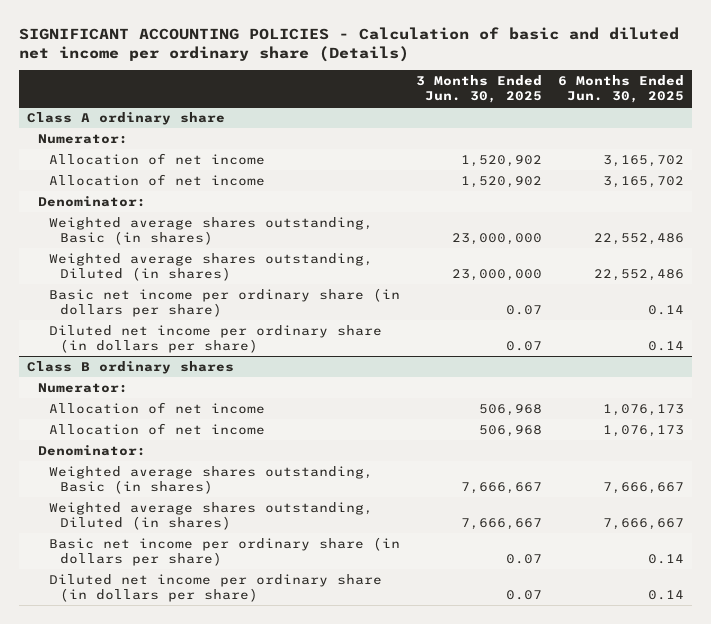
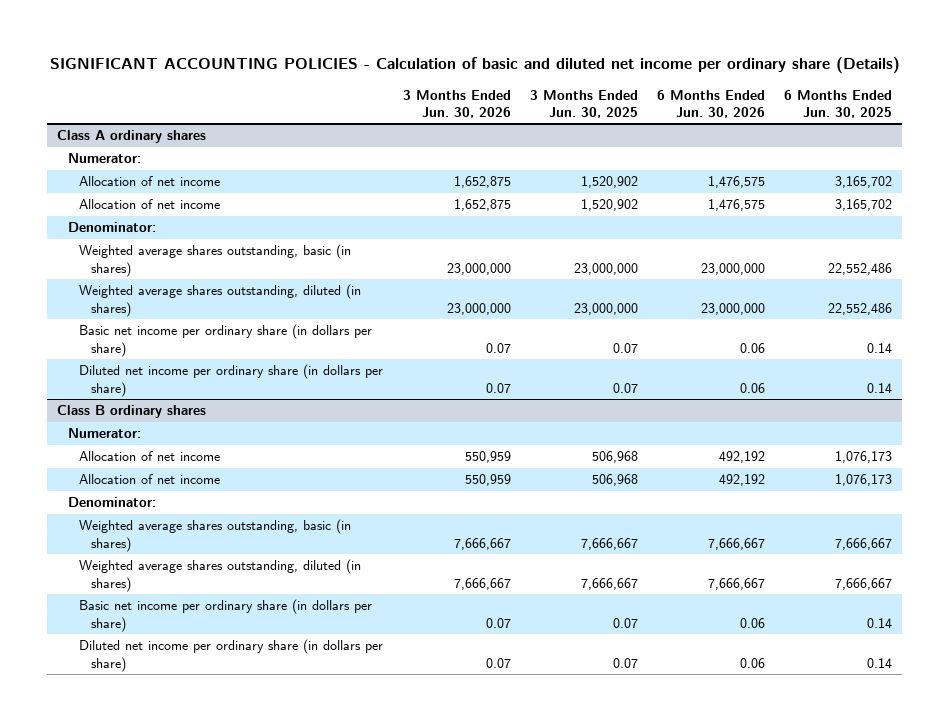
none -> [402,89,511,118] 3 Months Ended Jun. 30, 2026
none -> [657,89,766,118] 6 Months Ended Jun. 30, 2026
[27,111,226,125] Class A ordinary share -> [56,130,206,144] Class A ordinary shares
[49,216,374,245] Weighted average shares outstanding, Basic (in shares) -> [79,244,352,277] Weighted average shares outstanding, basic (in shares)
[49,252,374,281] Weighted average shares outstanding, Diluted (in shares) -> [79,284,362,317] Weighted average shares outstanding, diluted (in shares)
[49,465,374,494] Weighted average shares outstanding, Basic (in shares) -> [79,519,352,552] Weighted average shares outstanding, basic (in shares)
[49,501,374,530] Weighted average shares outstanding, Diluted (in shares) -> [79,559,362,592] Weighted average shares outstanding, diluted (in shares)

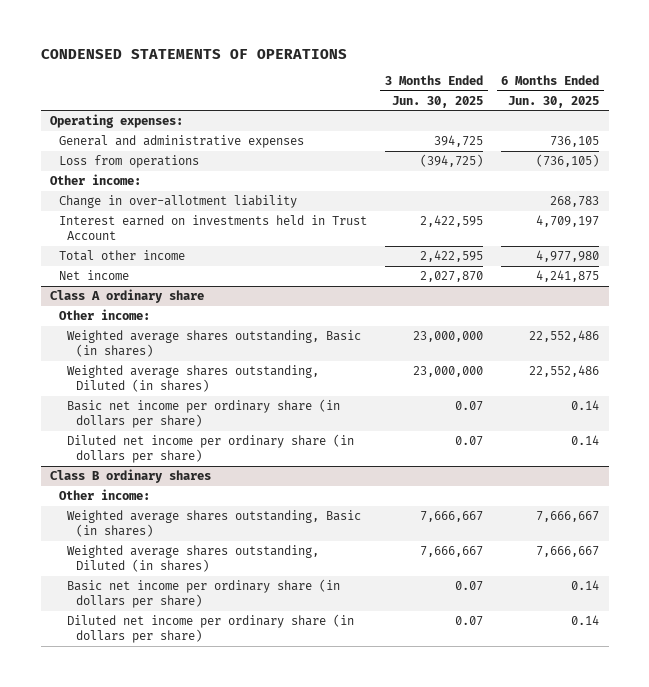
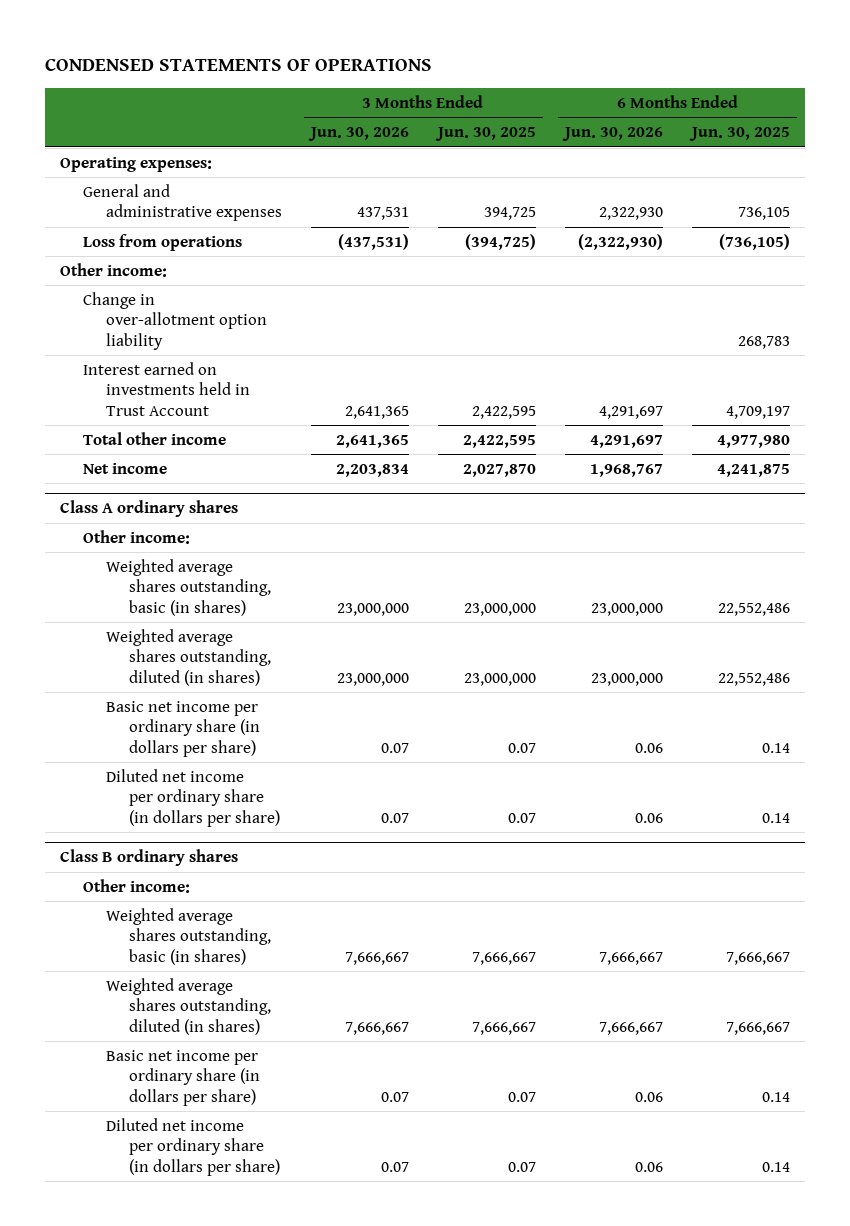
none -> [307,127,409,142] Jun. 30, 2026
none -> [562,127,664,142] Jun. 30, 2026
[58,194,297,208] Change in over-allotment liability -> [82,291,267,350] Change in over-allotment option liability
[49,288,204,303] Class A ordinary share -> [59,500,238,518] Class A ordinary shares
[67,329,362,358] Weighted average shares outstanding, Basic (in shares) -> [105,558,271,616] Weighted average shares outstanding, basic (in shares)
[67,364,320,393] Weighted average shares outstanding, Diluted (in shares) -> [105,628,271,686] Weighted average shares outstanding, diluted (in shares)
[67,509,362,538] Weighted average shares outstanding, Basic (in shares) -> [105,907,271,965] Weighted average shares outstanding, basic (in shares)
[67,544,320,573] Weighted average shares outstanding, Diluted (in shares) -> [105,977,271,1035] Weighted average shares outstanding, diluted (in shares)

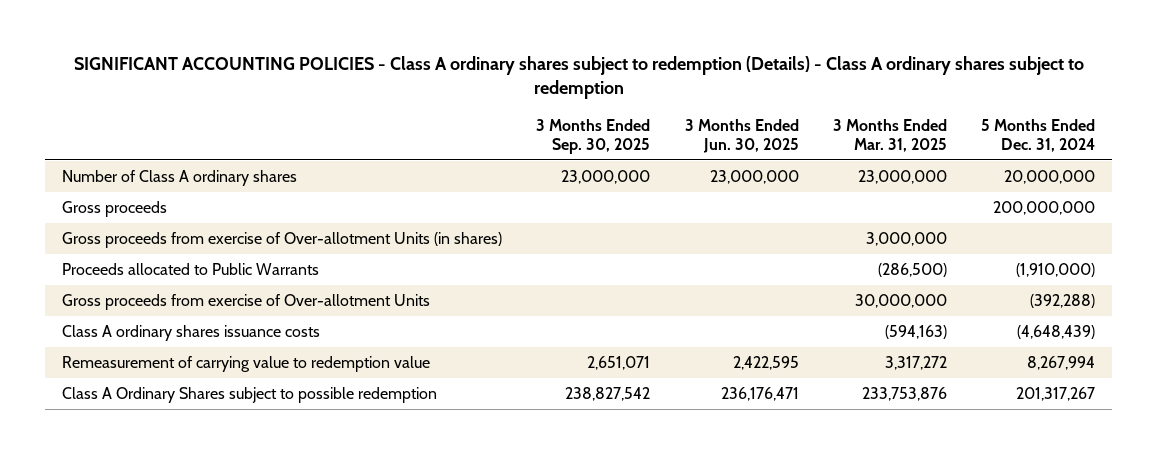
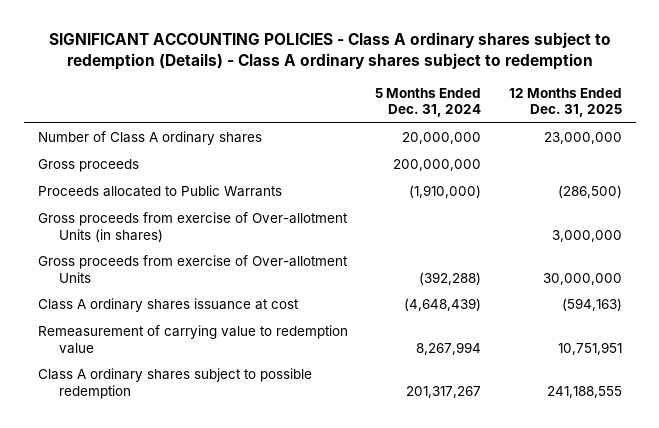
[536,118,651,154] 3 Months Ended Sep. 30, 2025 -> none
[684,118,799,153] 3 Months Ended Jun. 30, 2025 -> none
[832,118,947,152] 3 Months Ended Mar. 31, 2025 -> none
none -> [508,87,622,118] 12 Months Ended Dec. 31, 2025
[62,231,503,248] Gross proceeds from exercise of Over-allotment Units (in shares) -> [37,212,348,242] Gross proceeds from exercise of Over-allotment Units (in shares)
[62,324,321,341] Class A ordinary shares issuance costs -> [37,298,299,313] Class A ordinary shares issuance at cost
[62,386,438,403] Class A Ordinary Shares subject to possible redemption -> [37,368,312,399] Class A ordinary shares subject to possible redemption

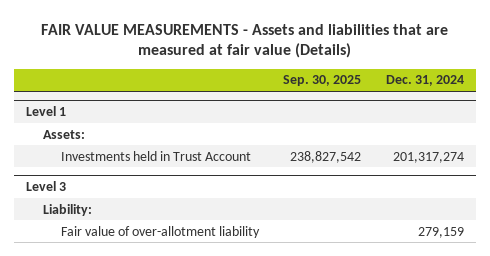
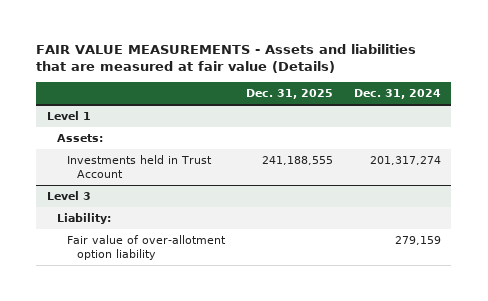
[283,75,362,87] Sep. 30, 2025 -> none
none -> [245,89,333,100] Dec. 31, 2025
[60,225,260,238] Fair value of over-allotment liability -> [66,235,226,260] Fair value of over-allotment option liability

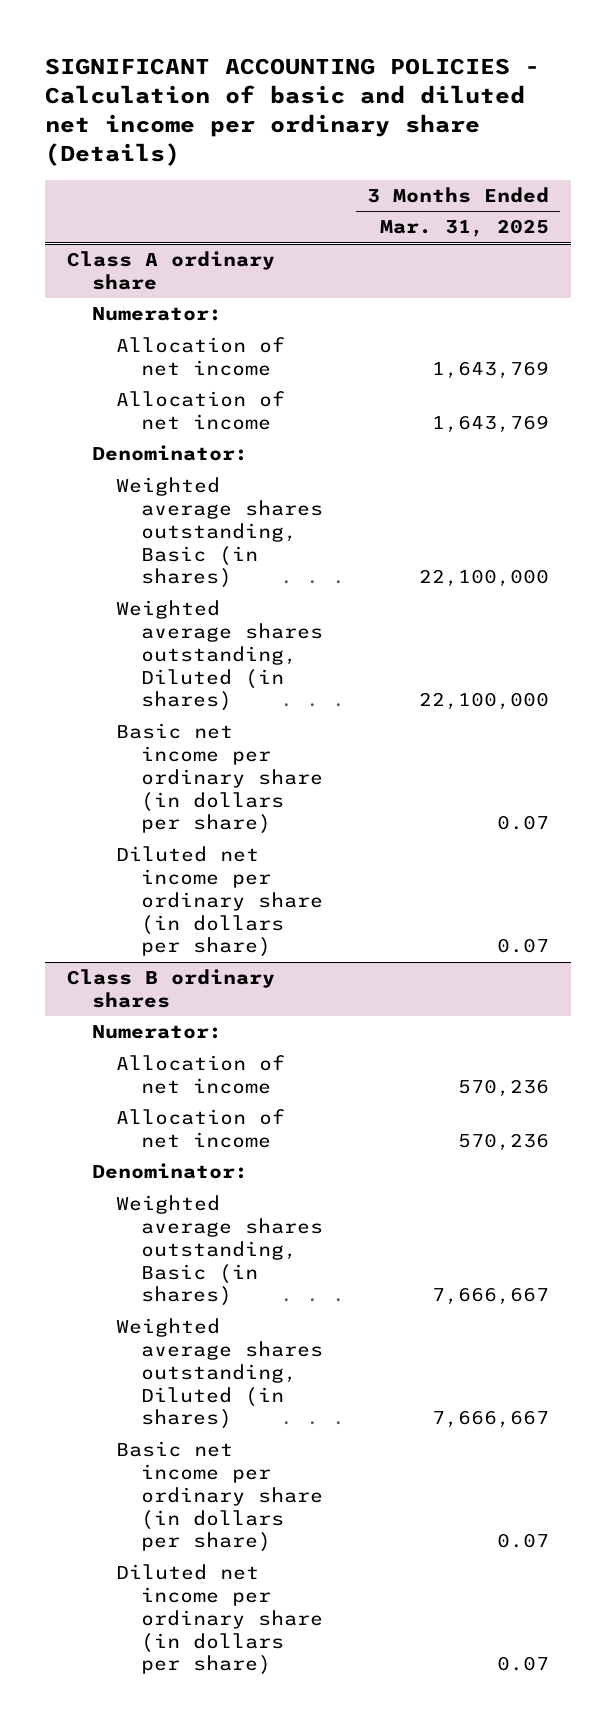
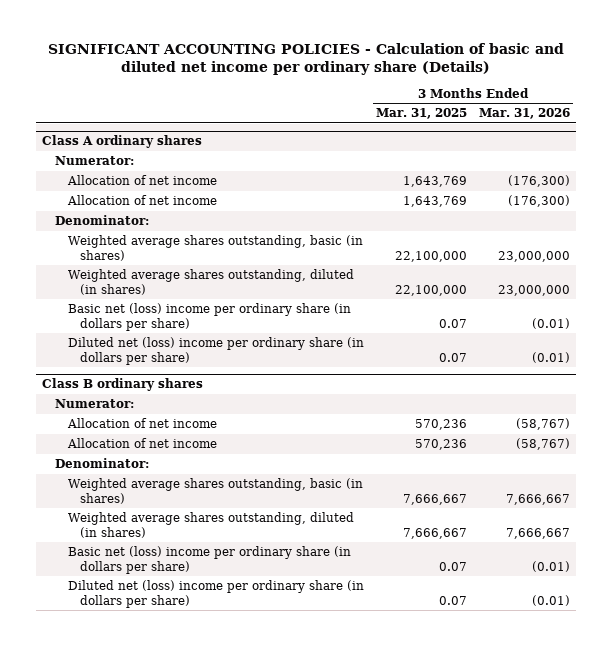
none -> [478,108,570,120] Mar. 31, 2026
[67,251,276,291] Class A ordinary share -> [41,135,202,149] Class A ordinary shares
[116,477,323,589] Weighted average shares outstanding, Basic (in shares) -> [67,235,363,261] Weighted average shares outstanding, basic (in shares)
[116,600,323,712] Weighted average shares outstanding, Diluted (in shares) -> [67,269,354,295] Weighted average shares outstanding, diluted (in shares)
[116,723,323,835] Basic net income per ordinary share (in dollars per share) -> [67,303,351,331] Basic net (loss) income per ordinary share (in dollars per share)
[116,846,323,958] Diluted net income per ordinary share (in dollars per share) -> [67,337,364,365] Diluted net (loss) income per ordinary share (in dollars per share)
[116,1195,323,1307] Weighted average shares outstanding, Basic (in shares) -> [67,478,363,504] Weighted average shares outstanding, basic (in shares)
[116,1318,323,1430] Weighted average shares outstanding, Diluted (in shares) -> [67,512,354,538] Weighted average shares outstanding, diluted (in shares)
[116,1441,323,1553] Basic net income per ordinary share (in dollars per share) -> [67,546,351,574] Basic net (loss) income per ordinary share (in dollars per share)
[116,1564,323,1676] Diluted net income per ordinary share (in dollars per share) -> [67,580,364,608] Diluted net (loss) income per ordinary share (in dollars per share)

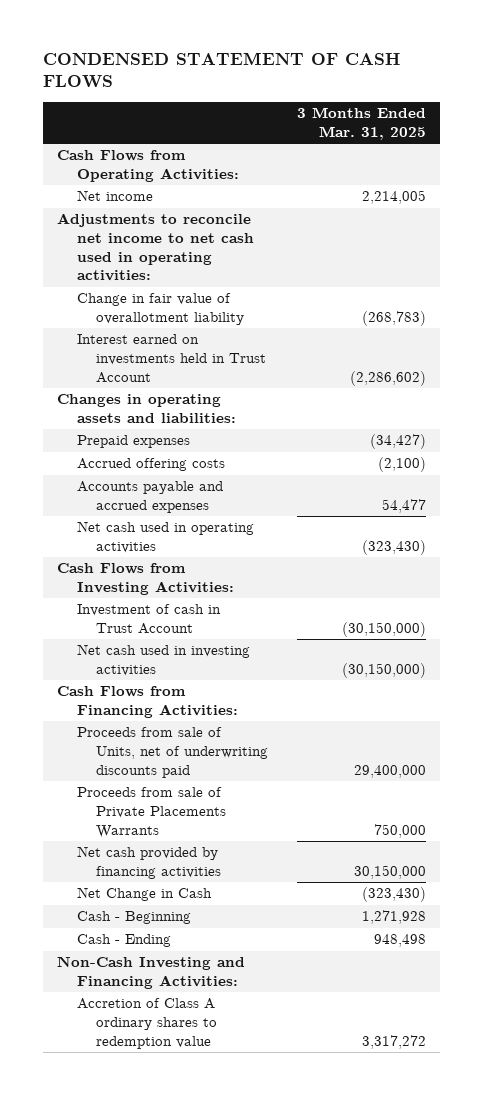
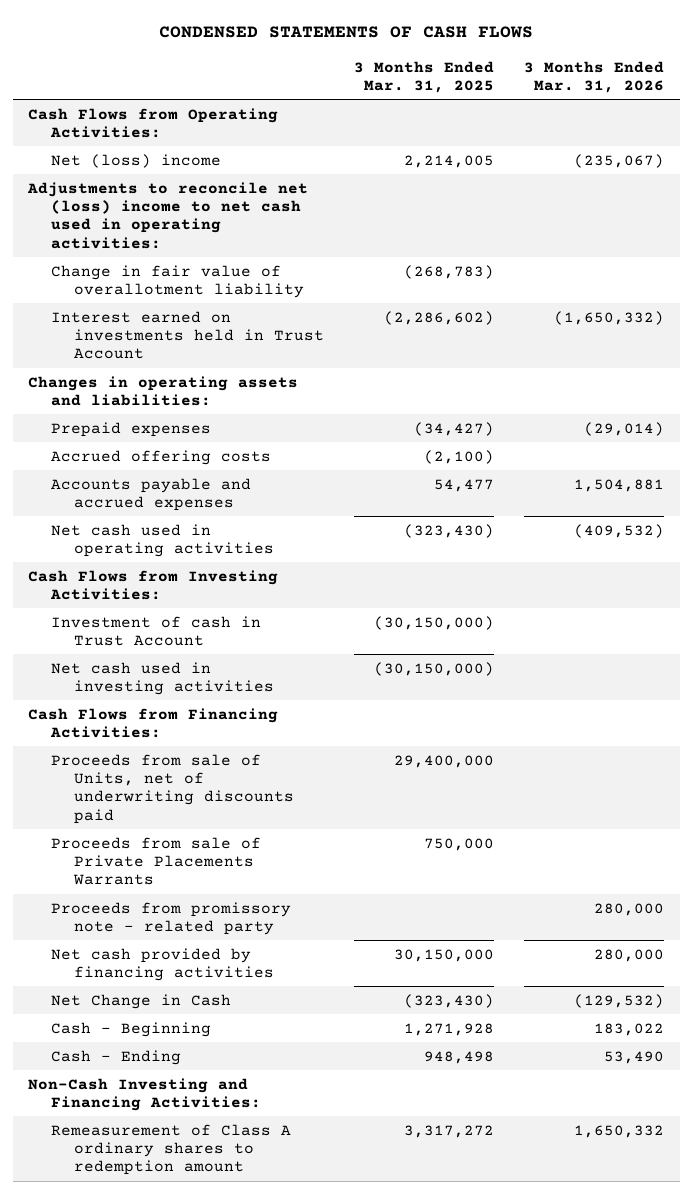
[42,52,400,89] CONDENSED STATEMENT OF CASH FLOWS -> [159,26,534,39] CONDENSED STATEMENTS OF CASH FLOWS
none -> [524,60,665,94] 3 Months Ended Mar. 31, 2026
[76,190,153,202] Net income -> [51,153,222,168] Net (loss) income
[57,213,254,282] Adjustments to reconcile net income to net cash used in operating activities: -> [26,181,308,249] Adjustments to reconcile net (loss) income to net cash used in operating activities:
none -> [51,901,292,935] Proceeds from promissory note - related party
[76,998,218,1049] Accretion of Class A ordinary shares to redemption value -> [51,1123,292,1176] Remeasurement of Class A ordinary shares to redemption amount

